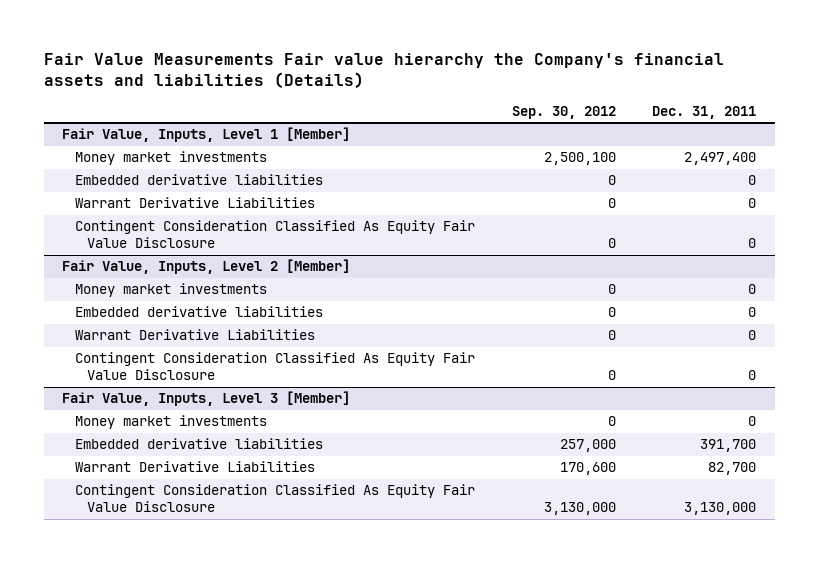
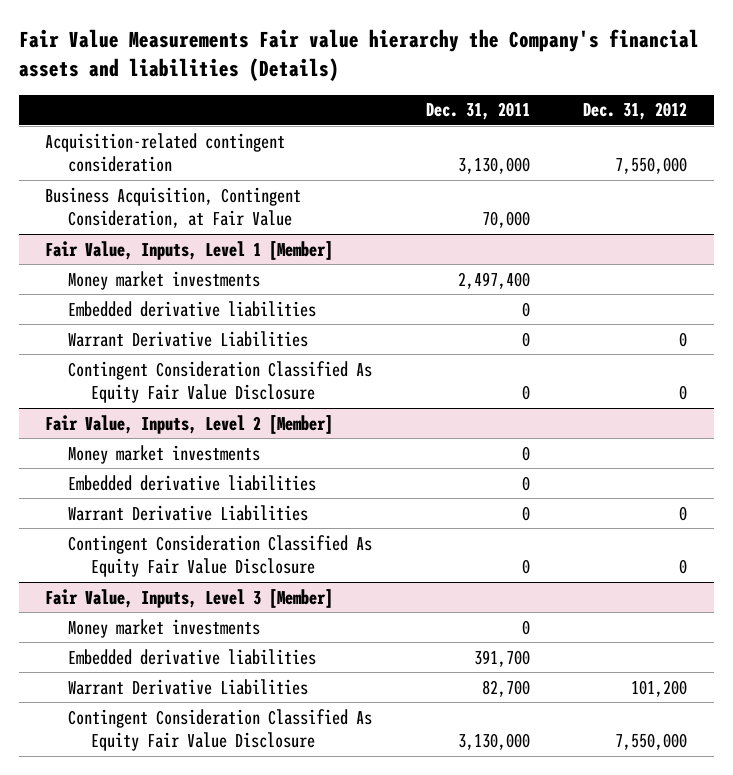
[511,105,616,119] Sep. 30, 2012 -> none
none -> [583,102,688,121] Dec. 31, 2012
none -> [45,132,286,173] Acquisition-related contingent consideration
none -> [45,186,302,229] Business Acquisition, Contingent Consideration, at Fair Value

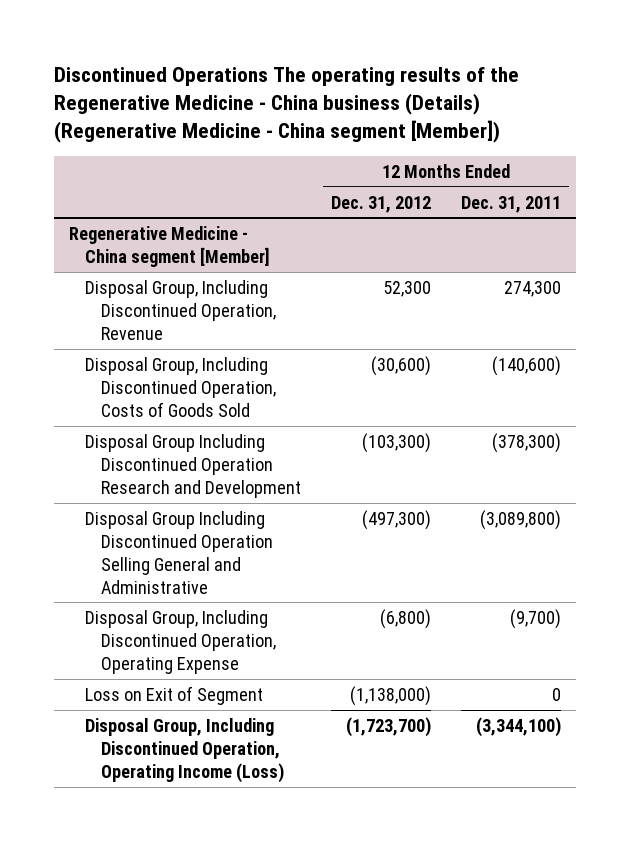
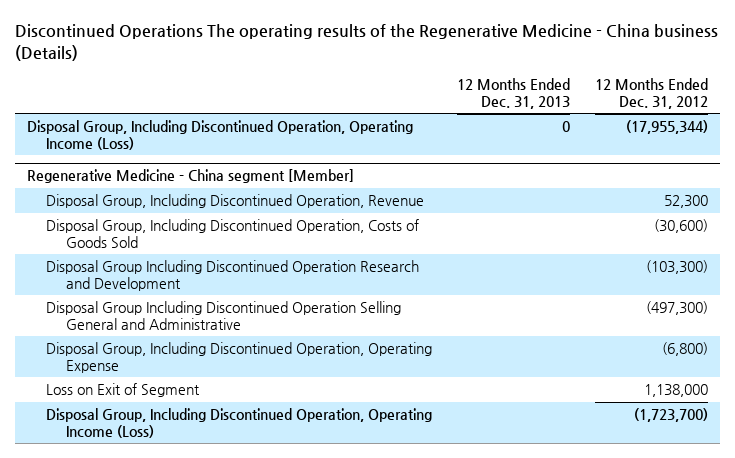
[53,66,519,144] Discontinued Operations The operating results of the Regenerative Medicine - China business (Details) (Regenerative Medicine - China segment [Member]) -> [14,24,718,62] Discontinued Operations The operating results of the Regenerative Medicine - China business (Details)
[461,195,562,213] Dec. 31, 2011 -> none
none -> [457,78,571,109] 12 Months Ended Dec. 31, 2013
none -> [26,120,413,150] Disposal Group, Including Discontinued Operation, Operating Income (Loss)
[349,685,431,706] (1,138,000) -> [643,384,708,398] 1,138,000

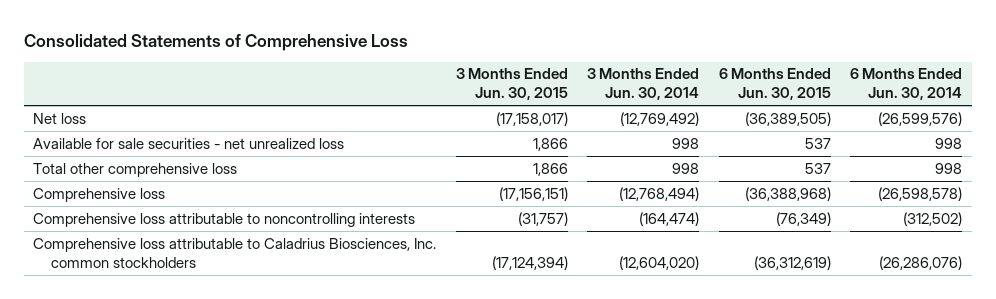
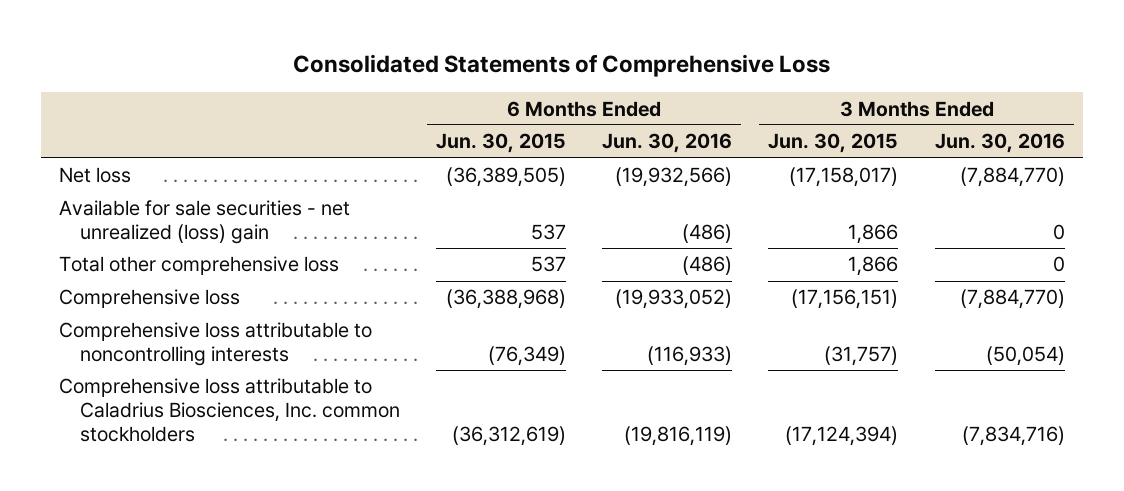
[587,68,700,101] 3 Months Ended Jun. 30, 2014 -> none
[850,68,963,101] 6 Months Ended Jun. 30, 2014 -> none
none -> [602,133,733,154] Jun. 30, 2016
none -> [934,133,1065,154] Jun. 30, 2016
[33,137,345,149] Available for sale securities - net unrealized loss -> [59,200,351,244] Available for sale securities - net unrealized (loss) gain

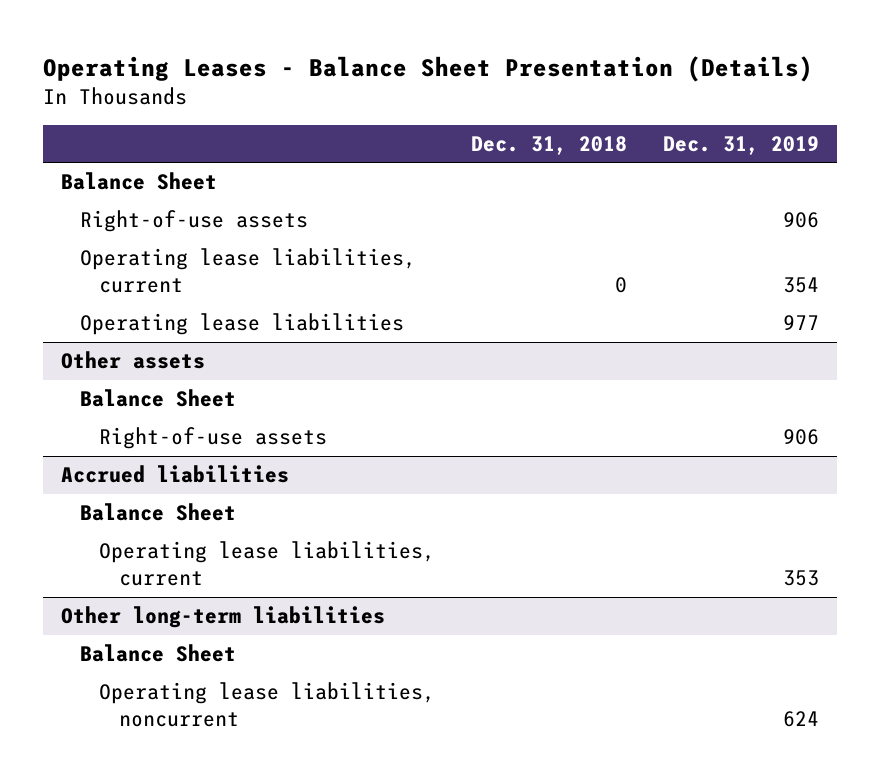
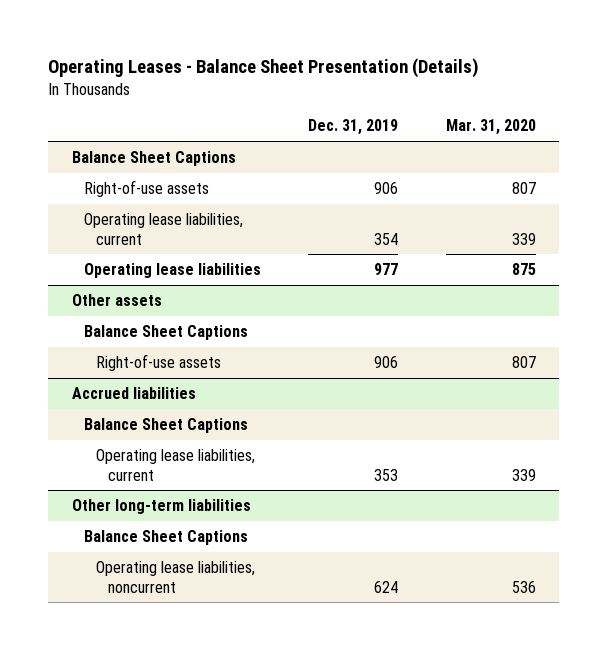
[471,135,628,155] Dec. 31, 2018 -> none
none -> [445,119,536,136] Mar. 31, 2020
[61,172,218,191] Balance Sheet -> [72,150,237,166] Balance Sheet Captions
[80,389,237,408] Balance Sheet -> [84,324,249,340] Balance Sheet Captions
[80,503,237,522] Balance Sheet -> [84,417,249,433] Balance Sheet Captions
[80,644,237,663] Balance Sheet -> [84,529,249,545] Balance Sheet Captions

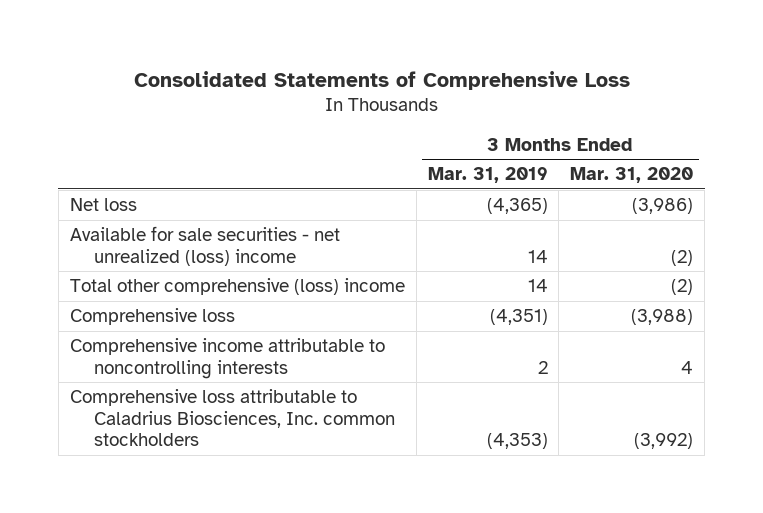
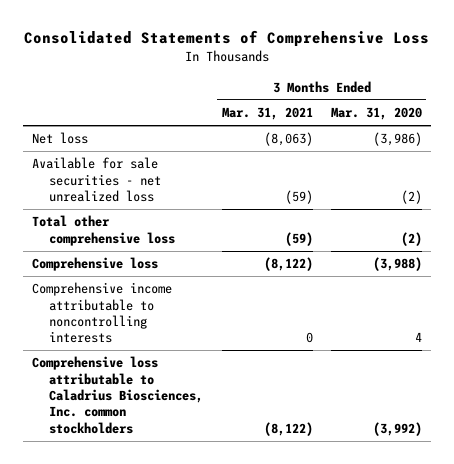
[427,167,548,184] Mar. 31, 2019 -> none
none -> [221,107,313,121] Mar. 31, 2021
[69,226,340,266] Available for sale securities - net unrealized (loss) income -> [32,157,162,202] Available for sale securities - net unrealized loss
[69,278,405,296] Total other comprehensive (loss) income -> [32,215,176,246] Total other comprehensive loss

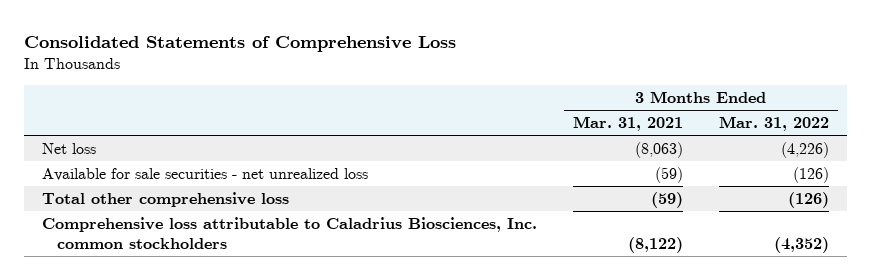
[330,107,422,121] Mar. 31, 2020 -> none
none -> [718,116,829,132] Mar. 31, 2022
[32,257,159,272] Comprehensive loss -> none
[32,282,173,344] Comprehensive income attributable to noncontrolling interests -> none

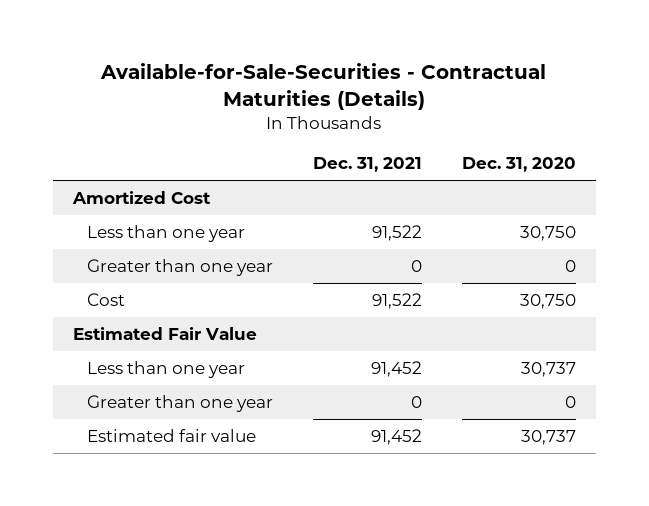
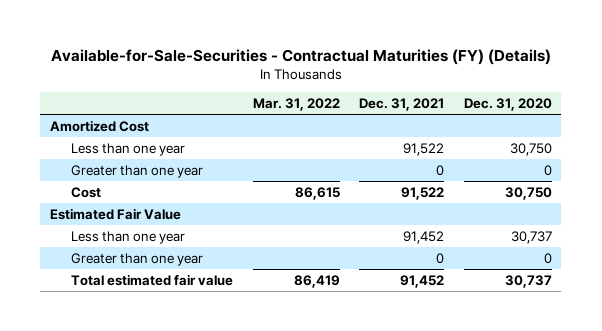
[100,63,547,111] Available-for-Sale-Securities - Contractual Maturities (Details) -> [50,49,551,66] Available-for-Sale-Securities - Contractual Maturities (FY) (Details)
none -> [252,98,340,112] Mar. 31, 2022
[86,428,256,442] Estimated fair value -> [71,273,234,286] Total estimated fair value

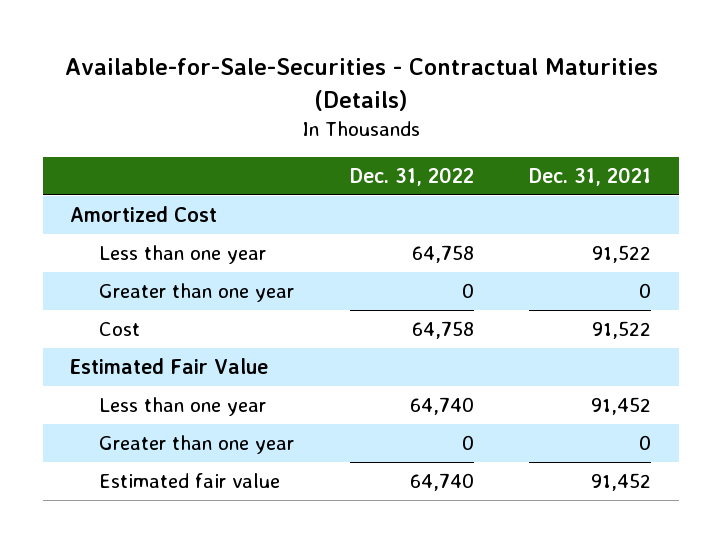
[50,49,551,66] Available-for-Sale-Securities - Contractual Maturities (FY) (Details) -> [64,58,658,111] Available-for-Sale-Securities - Contractual Maturities (Details)
[252,98,340,112] Mar. 31, 2022 -> none
[463,98,552,112] Dec. 31, 2020 -> none
none -> [349,167,474,187] Dec. 31, 2022
[71,273,234,286] Total estimated fair value -> [99,472,281,488] Estimated fair value

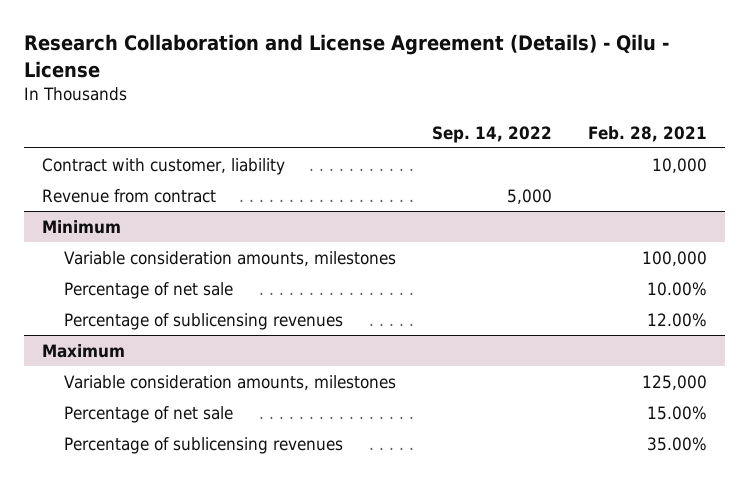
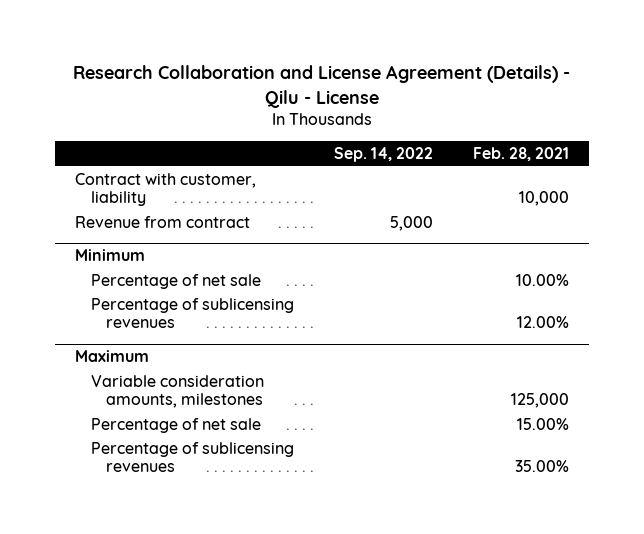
[63,250,396,266] Variable consideration amounts, milestones -> none

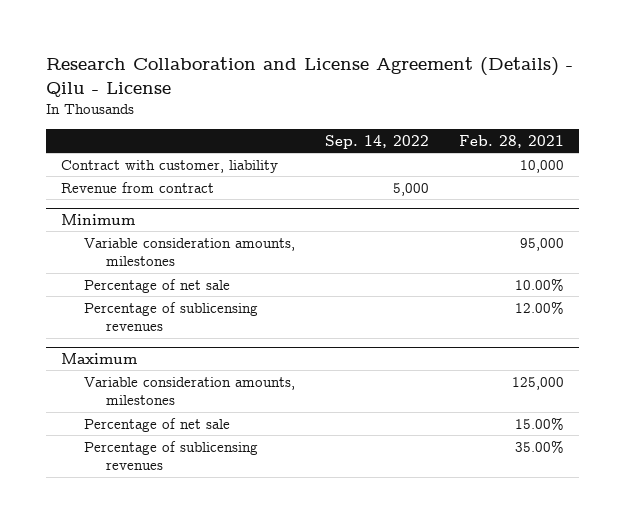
none -> [83,237,295,267] Variable consideration amounts, milestones

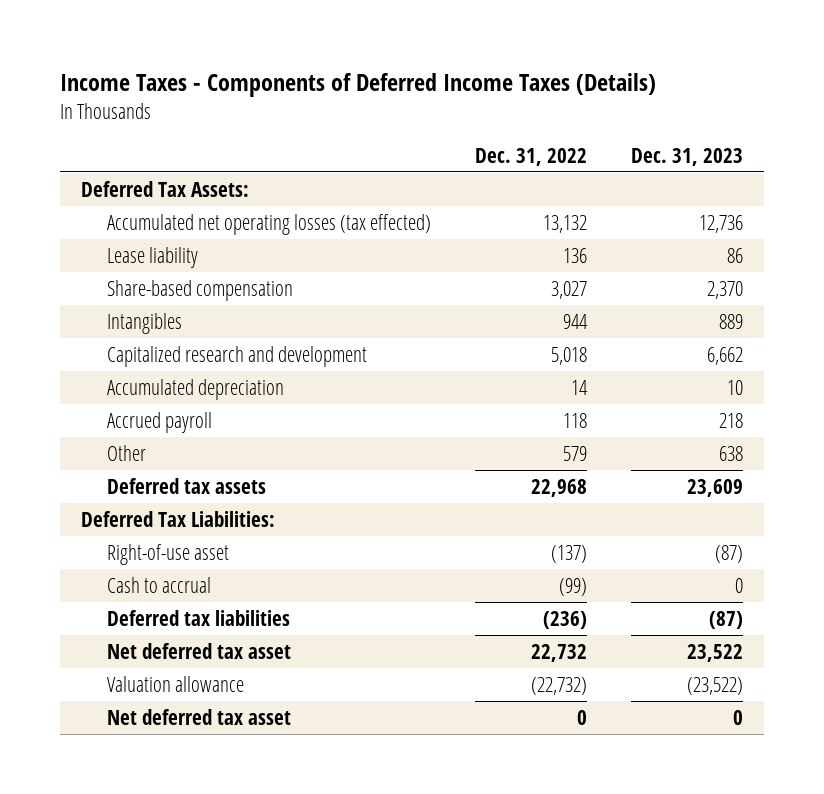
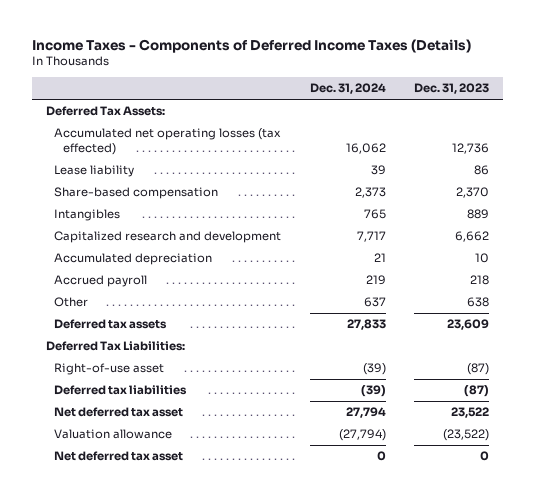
[474,147,587,166] Dec. 31, 2022 -> none
none -> [309,83,386,95] Dec. 31, 2024
[107,576,212,593] Cash to accrual -> none

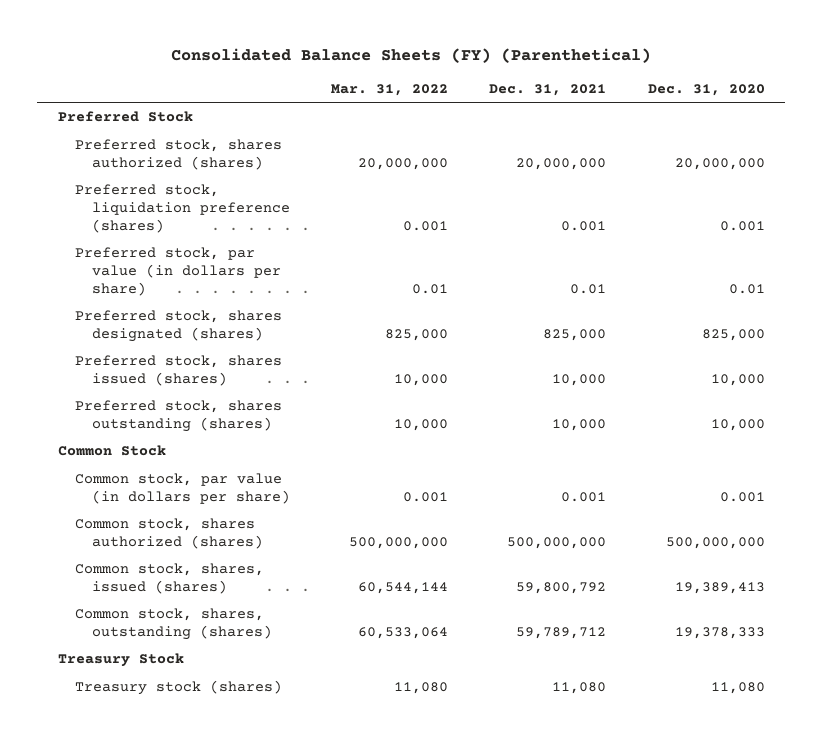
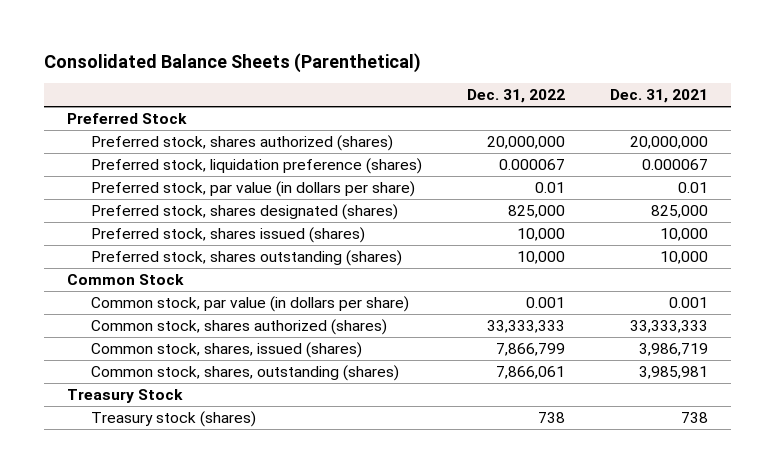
[171,48,652,64] Consolidated Balance Sheets (FY) (Parenthetical) -> [43,52,421,73] Consolidated Balance Sheets (Parenthetical)
[330,83,448,96] Mar. 31, 2022 -> none
[647,83,765,96] Dec. 31, 2020 -> none
none -> [467,89,566,104] Dec. 31, 2022
[561,220,607,231] 0.001 -> [642,158,709,170] 0.000067
[507,536,607,549] 500,000,000 -> [630,319,709,333] 33,333,333
[516,581,607,594] 59,800,792 -> [639,342,709,356] 3,986,719
[516,626,607,639] 59,789,712 -> [639,365,709,379] 3,985,981
[552,682,607,695] 11,080 -> [681,411,709,423] 738

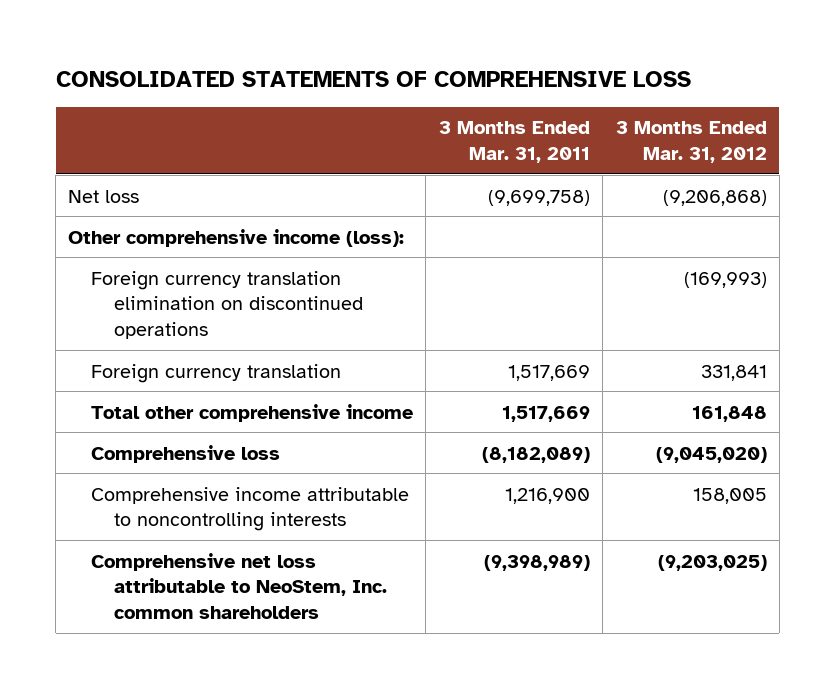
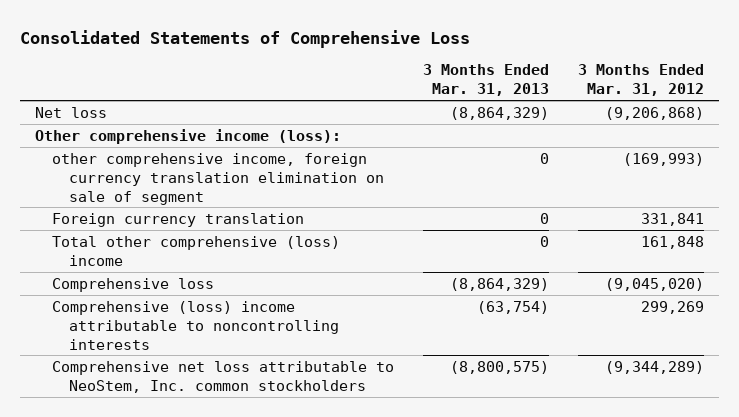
[55,70,691,87] CONSOLIDATED STATEMENTS OF COMPREHENSIVE LOSS -> [20,29,471,48] Consolidated Statements of Comprehensive Loss
[438,121,590,163] 3 Months Ended Mar. 31, 2011 -> none
none -> [423,64,550,97] 3 Months Ended Mar. 31, 2013
[91,270,363,340] Foreign currency translation elimination on discontinued operations -> [52,152,385,205] other comprehensive income, foreign currency translation elimination on sale of segment
[91,403,414,422] Total other comprehensive income -> [52,235,341,266] Total other comprehensive (loss) income
[91,486,410,532] Comprehensive income attributable to noncontrolling interests -> [52,300,340,350] Comprehensive (loss) income attributable to noncontrolling interests
[692,487,767,504] 158,005 -> [641,300,705,314] 299,269
[91,552,387,620] Comprehensive net loss attributable to NeoStem, Inc. common shareholders -> [52,360,395,393] Comprehensive net loss attributable to NeoStem, Inc. common stockholders
[657,554,767,571] (9,203,025) -> [605,360,705,374] (9,344,289)

